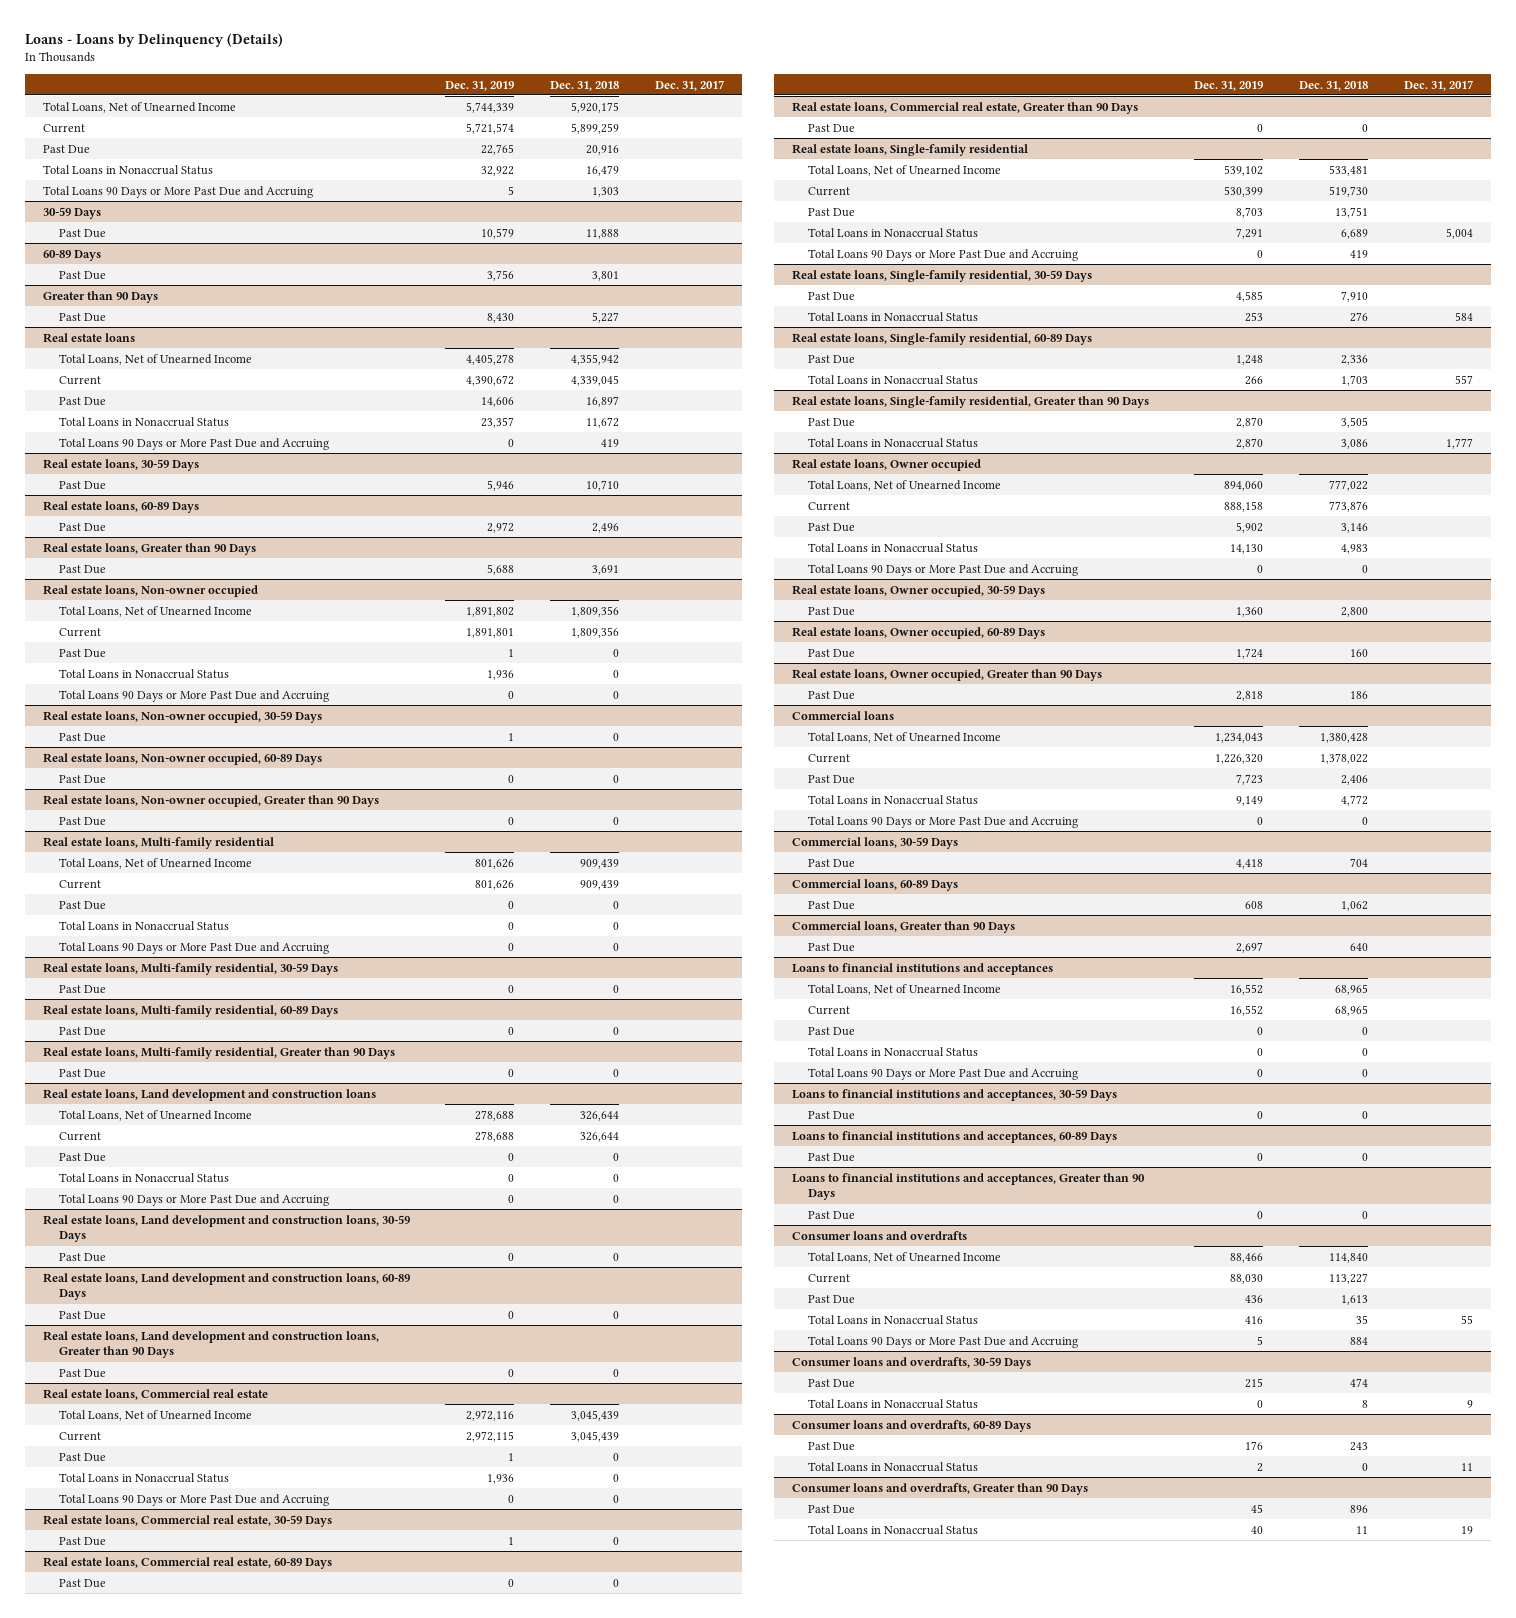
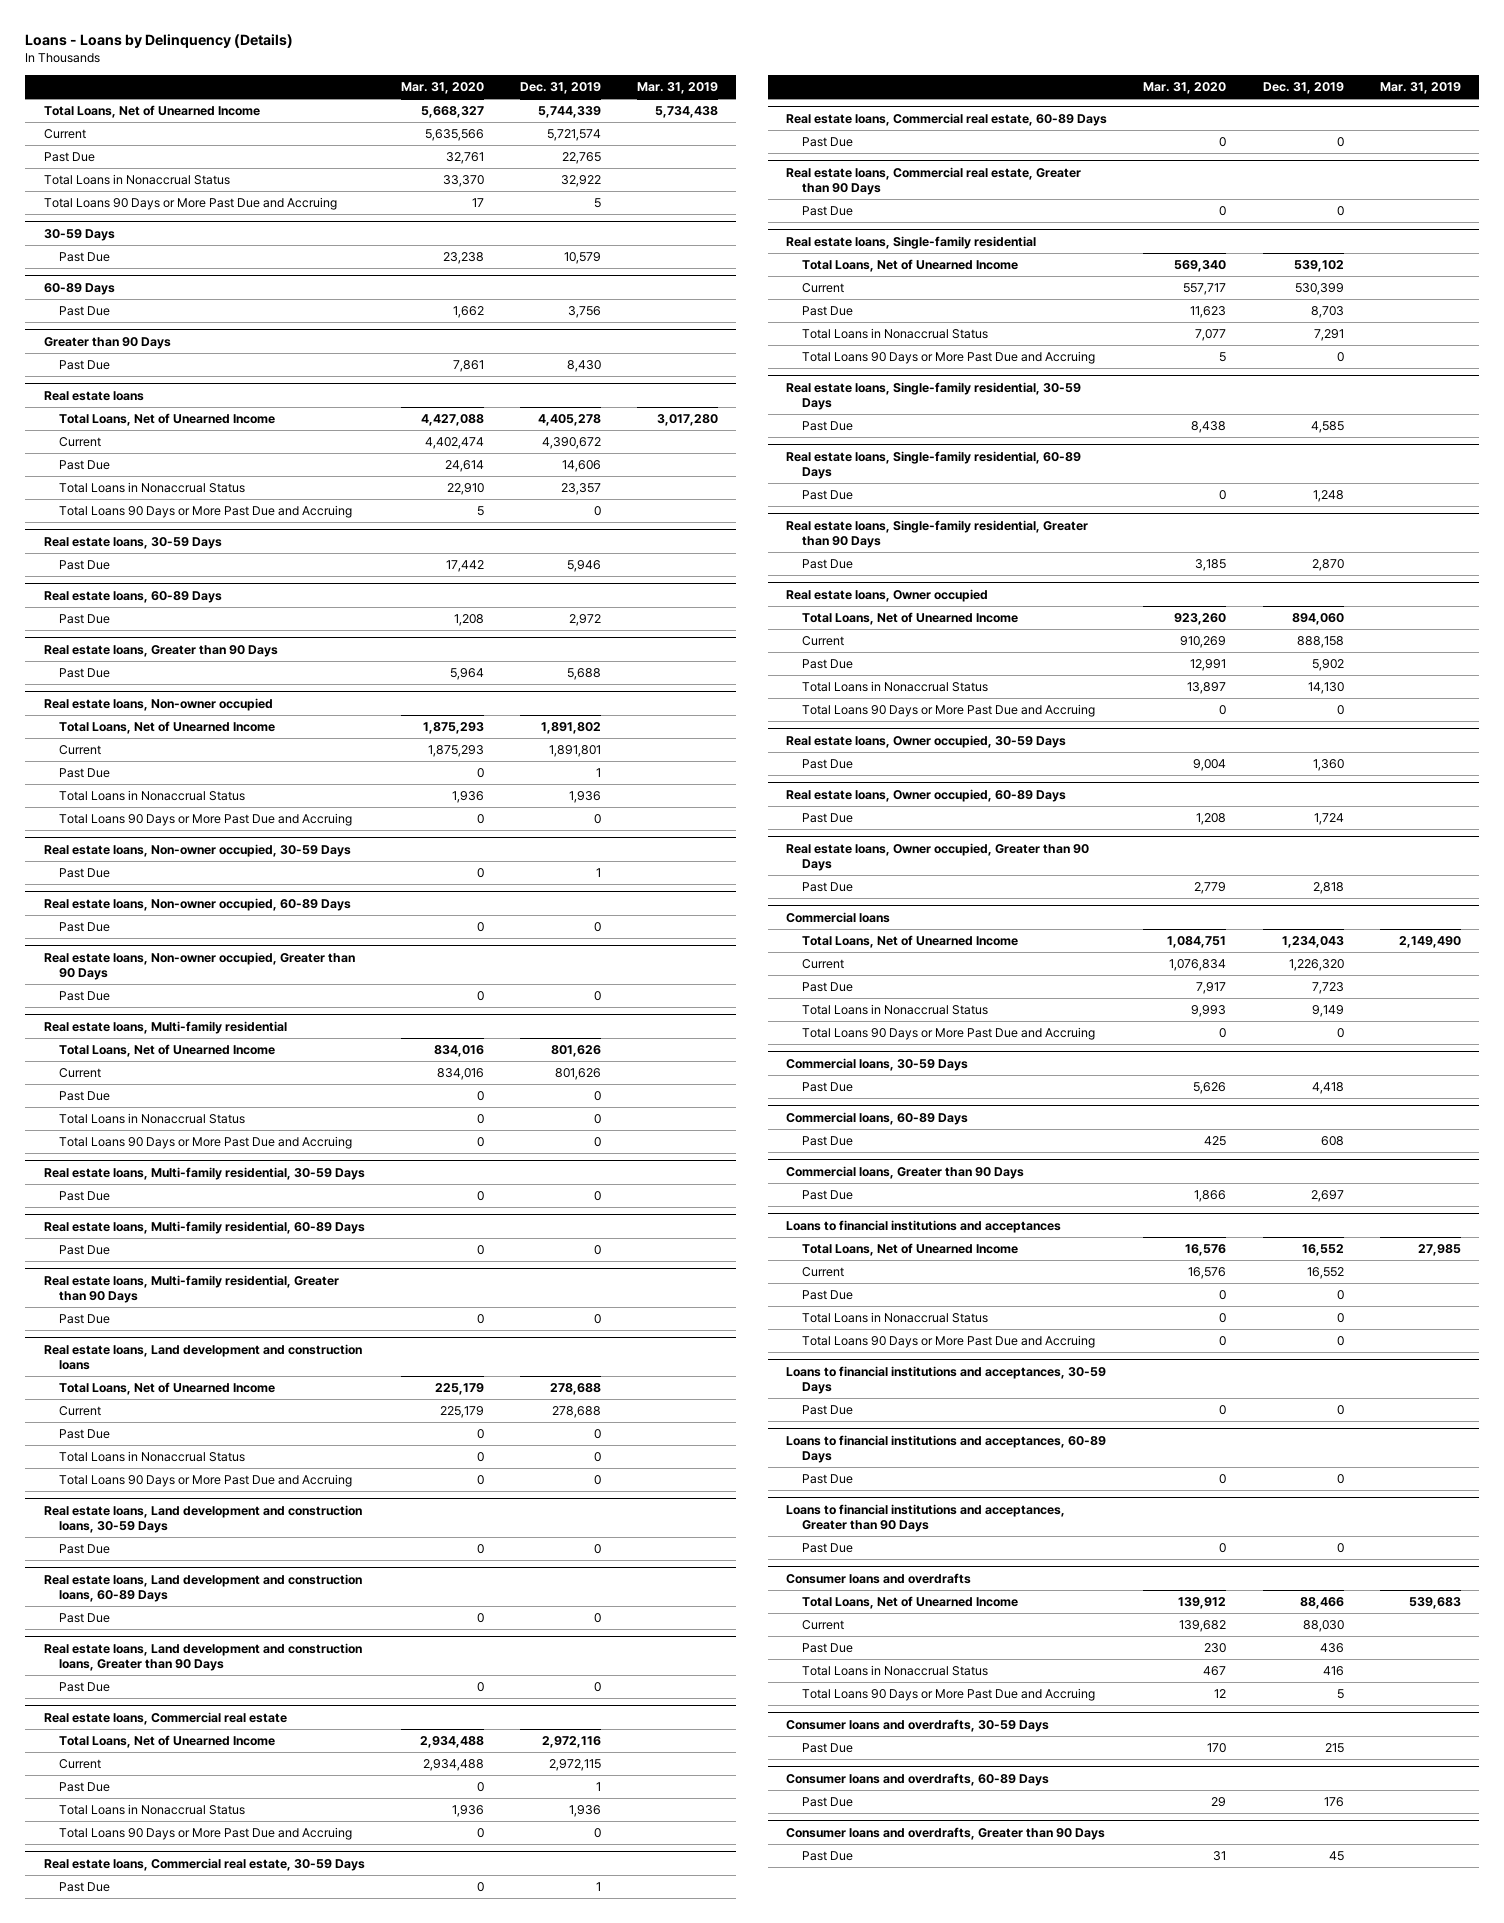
[550,80,620,91] Dec. 31, 2018 -> none
[654,79,724,91] Dec. 31, 2017 -> none
none -> [400,81,484,94] Mar. 31, 2020
none -> [637,81,719,94] Mar. 31, 2019
[807,311,978,322] Total Loans in Nonaccrual Status -> none
[807,374,978,385] Total Loans in Nonaccrual Status -> none
[807,437,978,448] Total Loans in Nonaccrual Status -> none
[807,1398,978,1409] Total Loans in Nonaccrual Status -> none
[807,1461,978,1472] Total Loans in Nonaccrual Status -> none
[807,1524,978,1535] Total Loans in Nonaccrual Status -> none

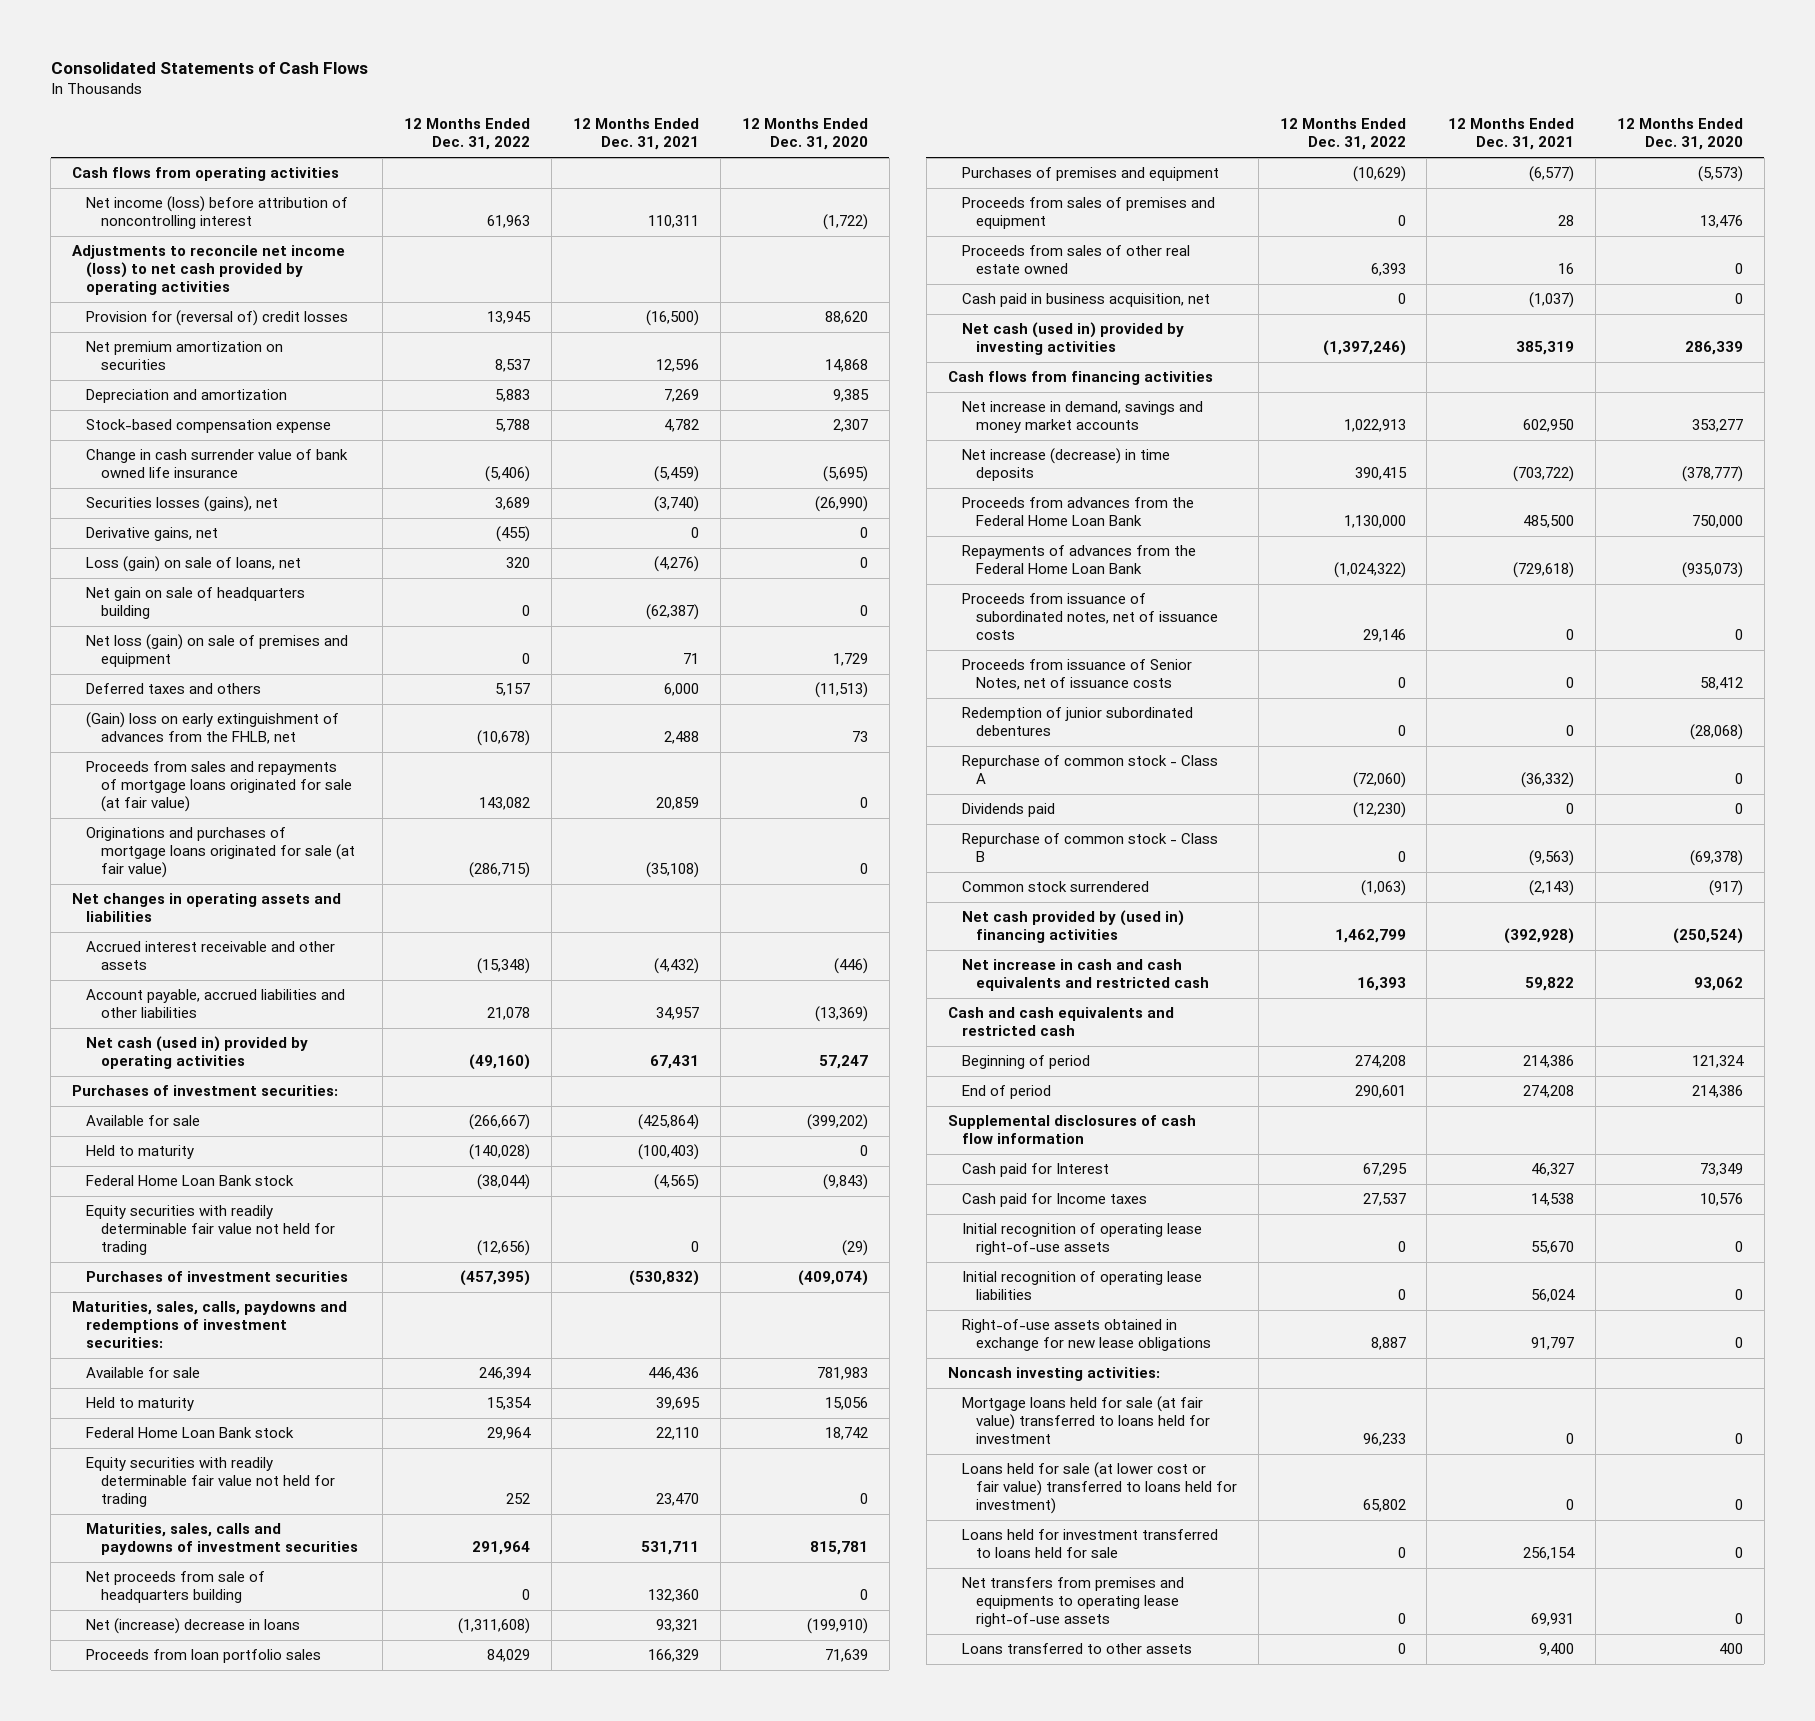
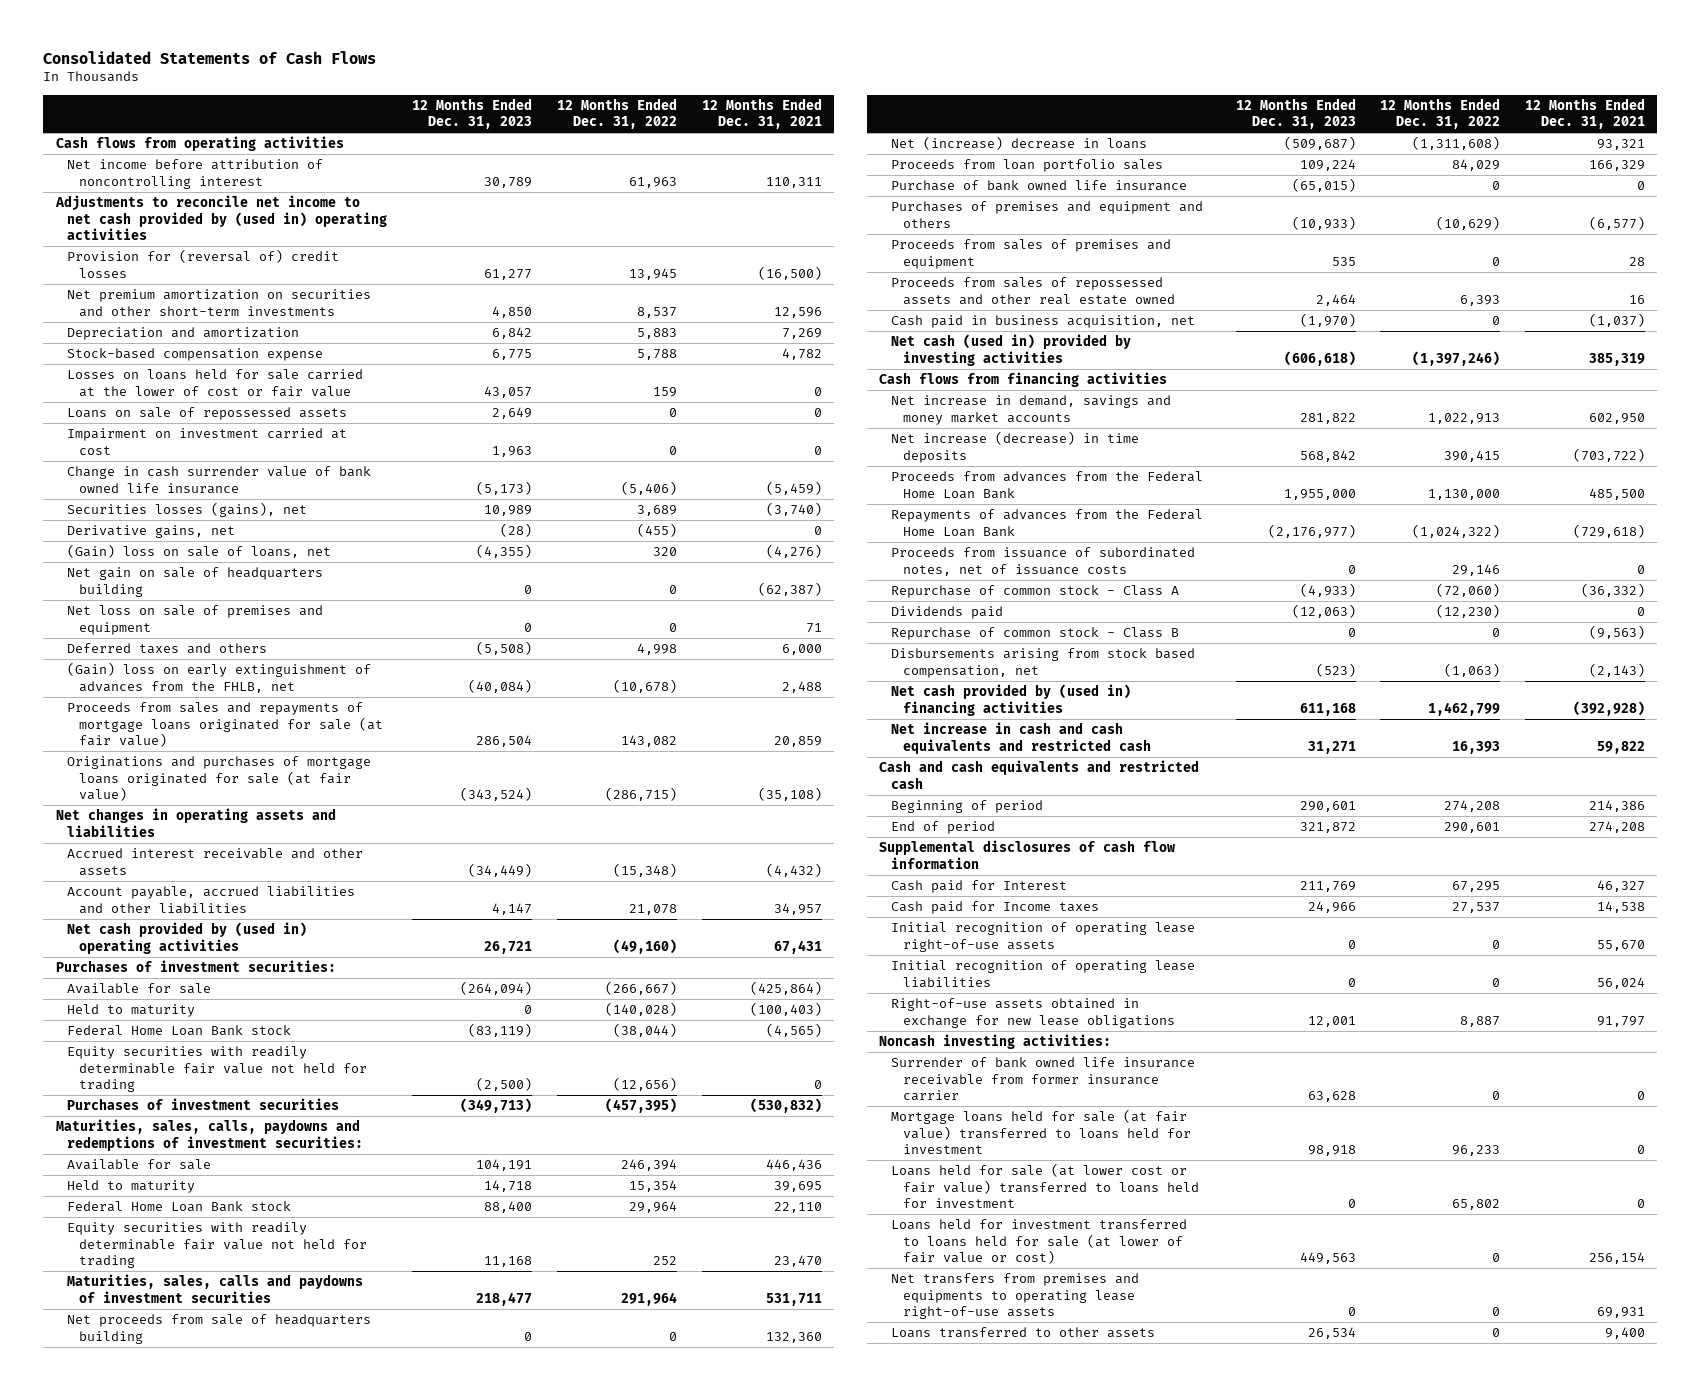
[741,118,868,151] 12 Months Ended Dec. 31, 2020 -> none
none -> [412,97,533,130] 12 Months Ended Dec. 31, 2023
[86,196,349,230] Net income (loss) before attribution of noncontrolling interest -> [67,159,324,189] Net income before attribution of noncontrolling interest
[72,245,346,296] Adjustments to reconcile net income (loss) to net cash provided by operating activities -> [54,195,388,241] Adjustments to reconcile net income to net cash provided by (used in) operating activities
[86,341,284,371] Net premium amortization on securities -> [67,289,372,317] Net premium amortization on securities and other short-term investments
none -> [67,369,364,397] Losses on loans held for sale carried at the lower of cost or fair value
none -> [67,407,348,421] Loans on sale of repossessed assets
none -> [67,428,348,455] Impairment on investment carried at cost
[86,556,302,573] Loss (gain) on sale of loans, net -> [67,544,332,559] (Gain) loss on sale of loans, net
[86,634,349,668] Net loss (gain) on sale of premises and equipment -> [67,605,324,635] Net loss on sale of premises and equipment
[495,683,531,697] 5,157 -> [636,643,677,656] 4,998
[86,1036,309,1070] Net cash (used in) provided by operating activities -> [67,922,308,954] Net cash provided by (used in) operating activities
none -> [890,180,1187,192] Purchase of bank owned life insurance
[961,167,1219,182] Purchases of premises and equipment -> [890,201,1203,228] Purchases of premises and equipment and others
[961,245,1190,275] Proceeds from sales of other real estate owned -> [890,277,1175,305] Proceeds from sales of repossessed assets and other real estate owned
[961,659,1192,691] Proceeds from issuance of Senior Notes, net of issuance costs -> none
[961,707,1193,737] Redemption of junior subordinated debentures -> none
[961,881,1149,893] Common stock surrendered -> [890,648,1195,678] Disbursements arising from stock based compensation, net
none -> [890,1057,1195,1102] Surrender of bank owned life insurance receivable from former insurance carrier
[961,1462,1237,1515] Loans held for sale (at lower cost or fair value) transferred to loans held for investment) -> [890,1163,1199,1209] Loans held for sale (at lower cost or fair value) transferred to loans held for investment
[961,1529,1218,1559] Loans held for investment transferred to loans held for sale -> [890,1219,1187,1265] Loans held for investment transferred to loans held for sale (at lower of fair value or cost)

